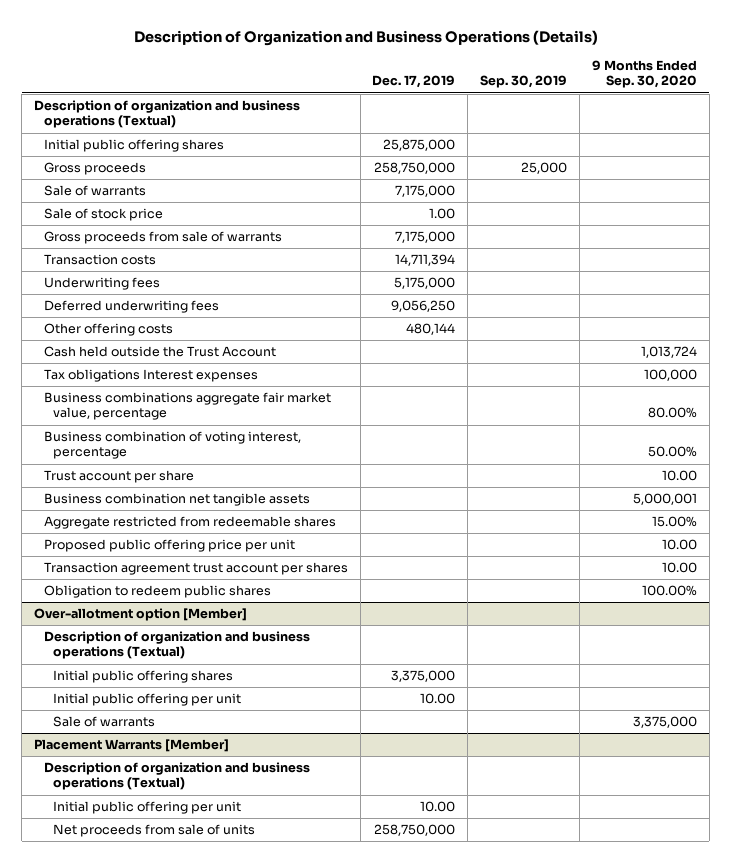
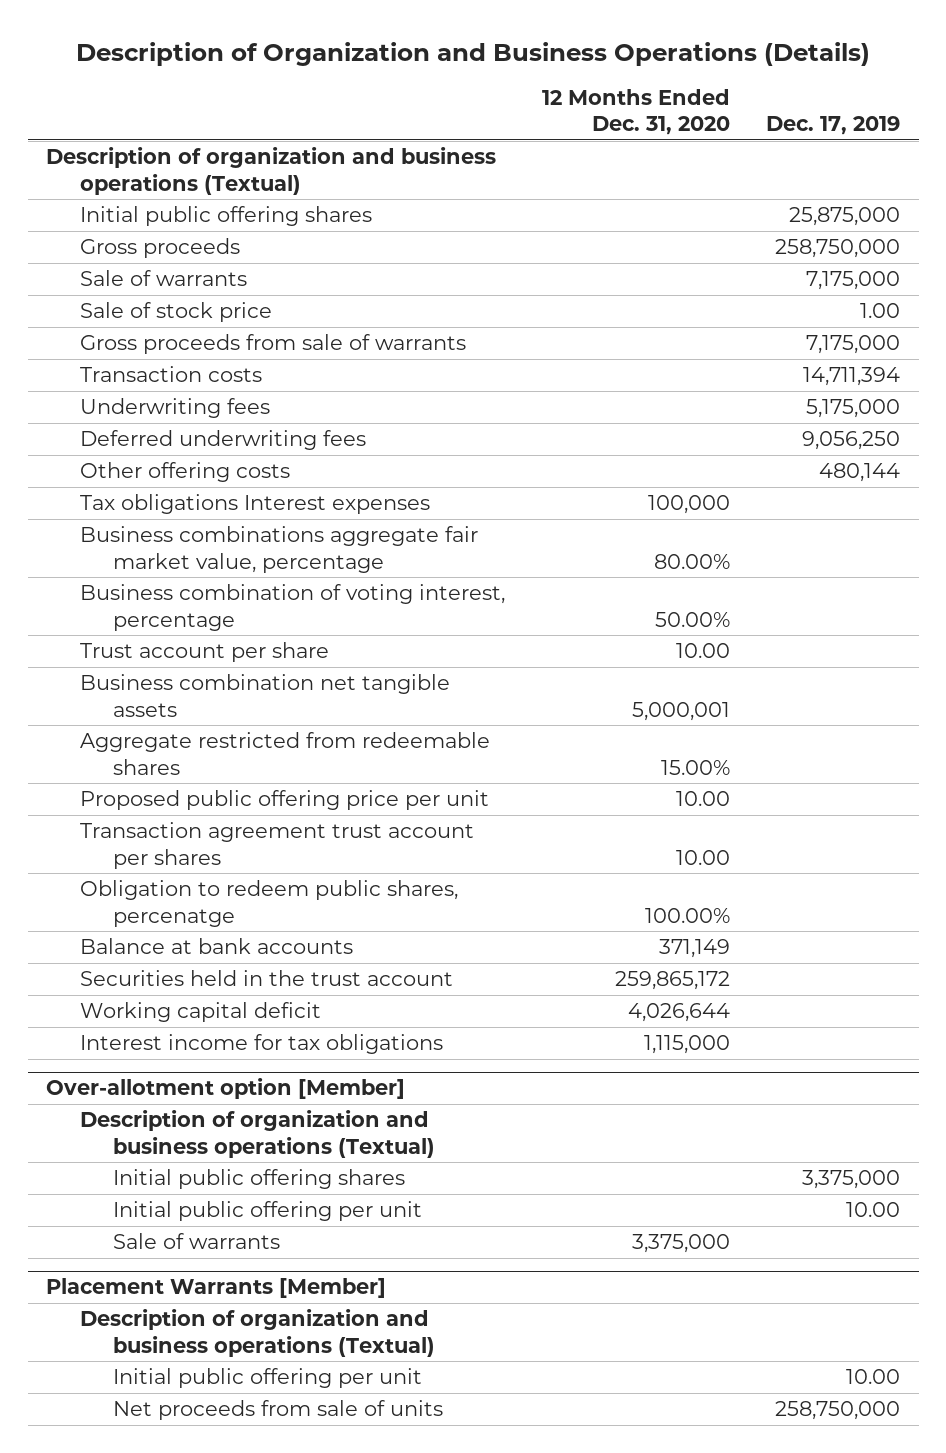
[480,75,568,89] Sep. 30, 2019 -> none
[591,60,697,89] 9 Months Ended Sep. 30, 2020 -> none
none -> [541,89,730,136] 12 Months Ended Dec. 31, 2020
[43,346,276,358] Cash held outside the Trust Account -> none
[43,585,271,599] Obligation to redeem public shares -> [79,880,458,927] Obligation to redeem public shares, percenatge
none -> [79,938,353,955] Balance at bank accounts
none -> [79,970,453,987] Securities held in the trust account
none -> [79,1002,321,1023] Working capital deficit
none -> [79,1034,443,1055] Interest income for tax obligations

